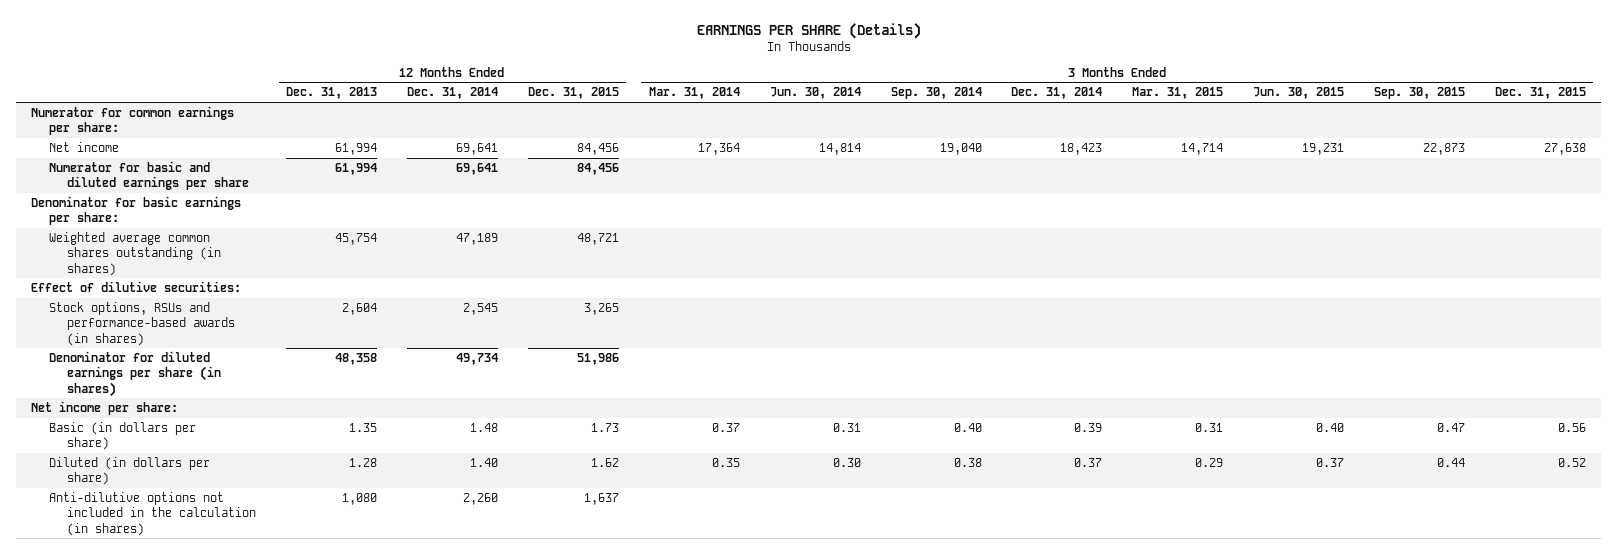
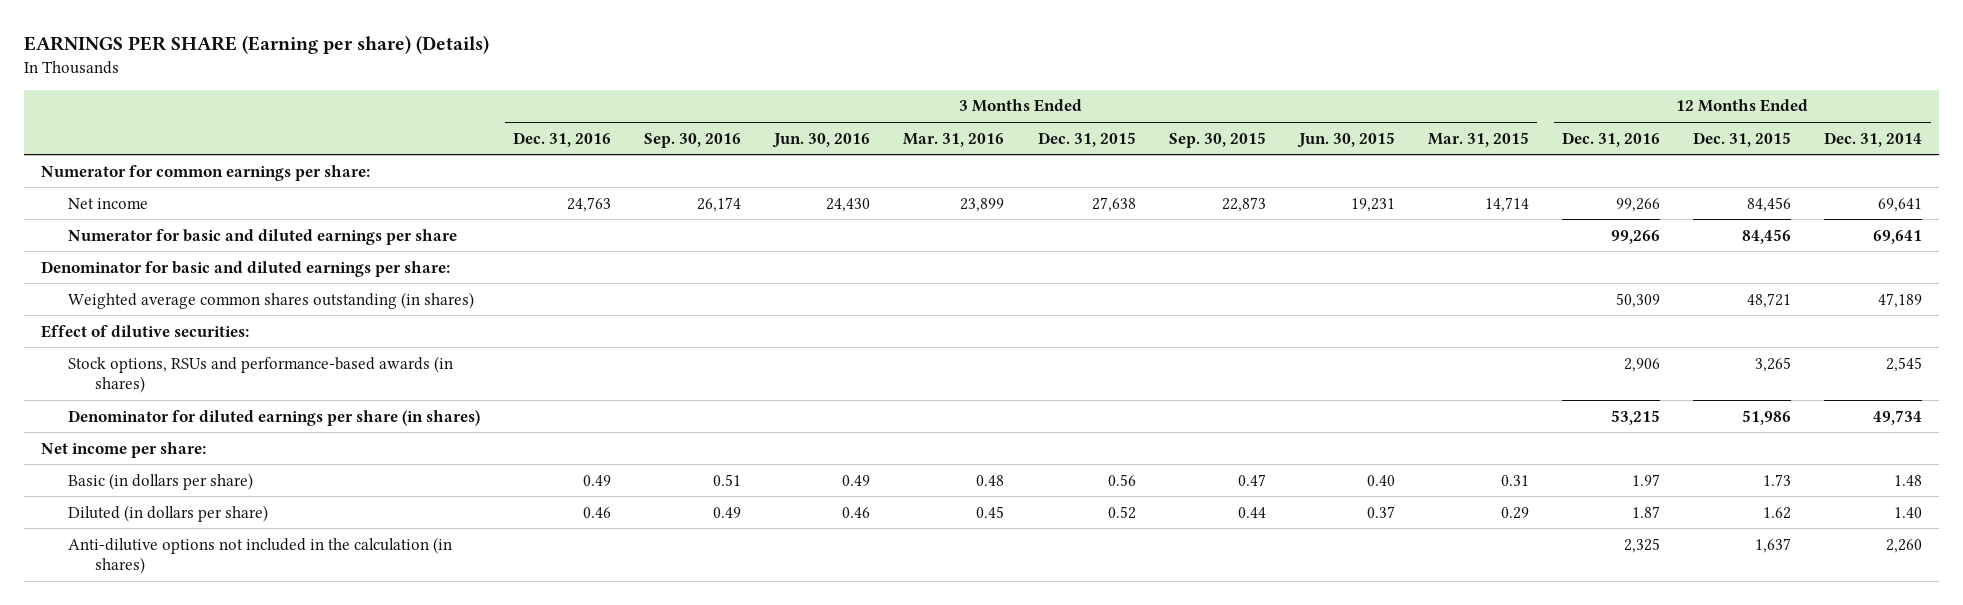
[696,22,921,39] EARNINGS PER SHARE (Details) -> [24,35,490,55] EARNINGS PER SHARE (Earning per share) (Details)
[286,87,378,100] Dec. 31, 2013 -> none
[648,87,740,100] Mar. 31, 2014 -> none
[769,87,861,100] Jun. 30, 2014 -> none
[890,87,982,100] Sep. 30, 2014 -> none
[1011,87,1103,100] Dec. 31, 2014 -> none
none -> [512,131,611,147] Dec. 31, 2016
none -> [644,132,742,148] Sep. 30, 2016
none -> [772,132,871,148] Jun. 30, 2016
none -> [903,132,1005,147] Mar. 31, 2016
none -> [1562,131,1661,147] Dec. 31, 2016
[31,196,242,226] Denominator for basic earnings per share: -> [41,260,451,277] Denominator for basic and diluted earnings per share:

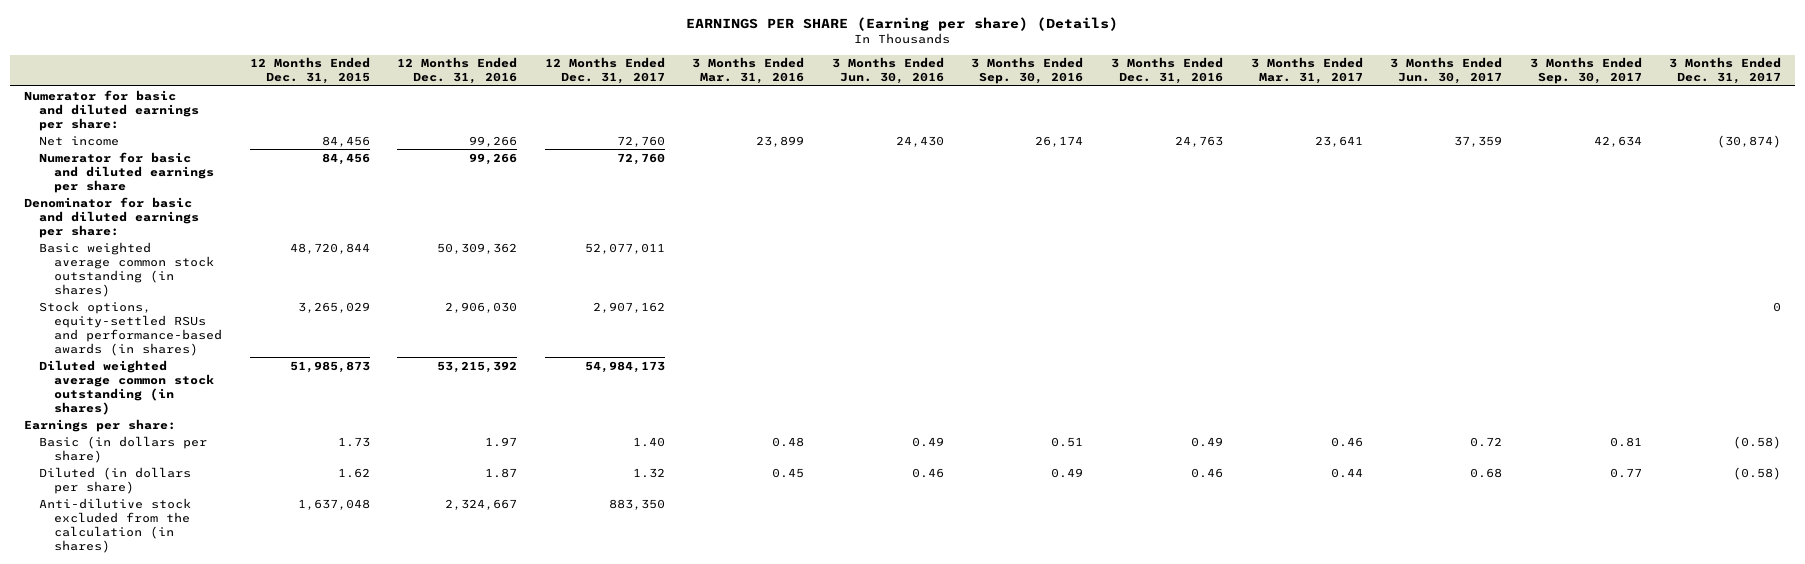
[1037,131,1136,147] Dec. 31, 2015 -> none
[1168,131,1266,148] Sep. 30, 2015 -> none
[1296,131,1395,148] Jun. 30, 2015 -> none
[1427,131,1529,147] Mar. 31, 2015 -> none
[1824,131,1923,147] Dec. 31, 2014 -> none
none -> [544,57,665,85] 12 Months Ended Dec. 31, 2017
none -> [1250,57,1363,85] 3 Months Ended Mar. 31, 2017
none -> [1390,57,1503,85] 3 Months Ended Jun. 30, 2017
none -> [1529,57,1642,85] 3 Months Ended Sep. 30, 2017
none -> [1669,57,1782,85] 3 Months Ended Dec. 31, 2017
[41,164,371,181] Numerator for common earnings per share: -> [23,89,199,131] Numerator for basic and diluted earnings per share:
[41,324,250,338] Effect of dilutive securities: -> none
[67,291,474,309] Weighted average common shares outstanding (in shares) -> [38,241,215,297] Basic weighted average common stock outstanding (in shares)
[1616,292,1661,308] 50,309 -> [437,242,518,254] 50,309,362
[1747,292,1792,308] 48,721 -> [289,242,370,254] 48,720,844
[67,355,453,394] Stock options, RSUs and performance-based awards (in shares) -> [38,300,223,356] Stock options, equity-settled RSUs and performance-based awards (in shares)
[1624,357,1661,372] 2,906 -> [445,301,518,313] 2,906,030
[1755,356,1792,372] 3,265 -> [297,301,370,313] 3,265,029
[67,409,480,426] Denominator for diluted earnings per share (in shares) -> [38,359,215,415] Diluted weighted average common stock outstanding (in shares)
[1611,409,1661,425] 53,215 -> [437,360,518,373] 53,215,392
[1742,409,1792,425] 51,986 -> [289,360,370,373] 51,985,873
[41,441,207,458] Net income per share: -> [23,418,176,432] Earnings per share:
[67,536,452,575] Anti-dilutive options not included in the calculation (in shares) -> [38,497,191,553] Anti-dilutive stock excluded from the calculation (in shares)
[1624,537,1661,553] 2,325 -> [445,498,518,510] 2,324,667
[1755,537,1792,553] 1,637 -> [297,498,370,510] 1,637,048

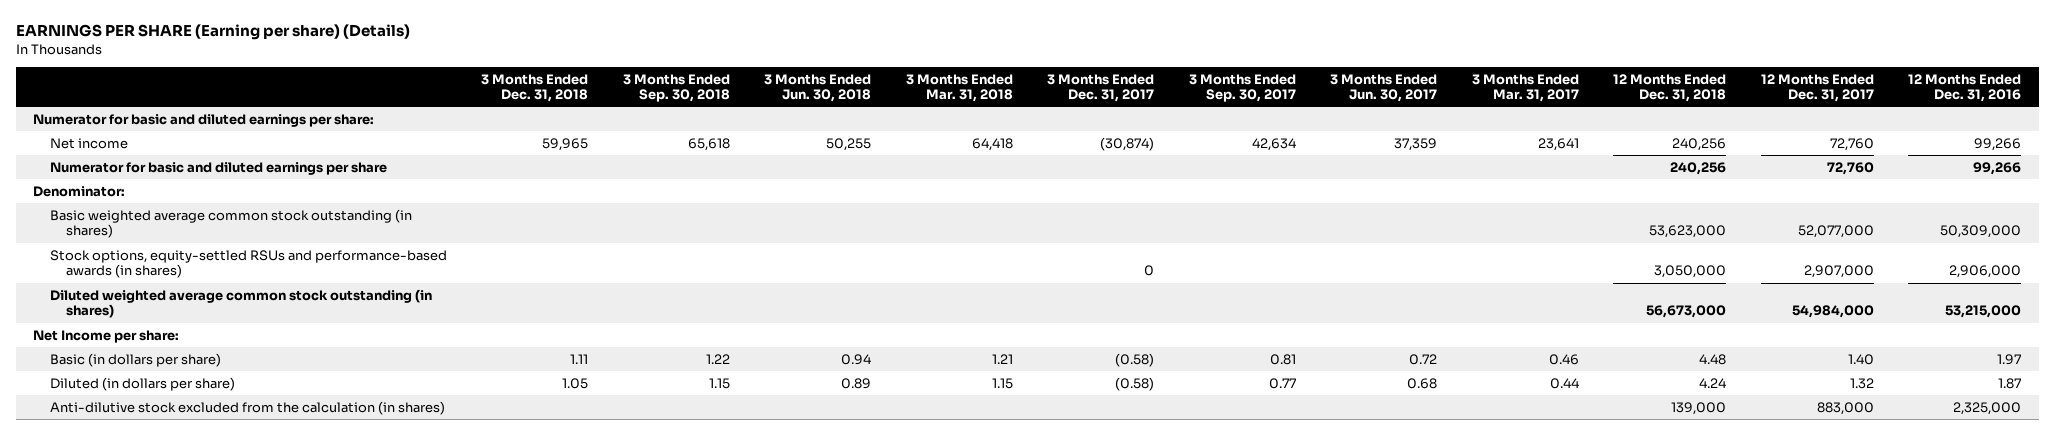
[249,57,370,85] 12 Months Ended Dec. 31, 2015 -> none
[692,57,805,85] 3 Months Ended Mar. 31, 2016 -> none
[831,57,944,85] 3 Months Ended Jun. 30, 2016 -> none
[971,57,1084,85] 3 Months Ended Sep. 30, 2016 -> none
[1111,57,1224,85] 3 Months Ended Dec. 31, 2016 -> none
none -> [481,73,589,103] 3 Months Ended Dec. 31, 2018
none -> [622,73,730,103] 3 Months Ended Sep. 30, 2018
none -> [764,73,872,103] 3 Months Ended Jun. 30, 2018
none -> [905,73,1013,103] 3 Months Ended Mar. 31, 2018
none -> [1613,73,1727,103] 12 Months Ended Dec. 31, 2018
[23,196,199,238] Denominator for basic and diluted earnings per share: -> [32,185,125,197] Denominator:
[437,242,518,254] 50,309,362 -> [1940,225,2022,239] 50,309,000
[584,242,665,254] 52,077,011 -> [1797,225,1874,239] 52,077,000
[445,301,518,313] 2,906,030 -> [1949,265,2022,279] 2,906,000
[592,301,665,313] 2,907,162 -> [1803,265,1874,279] 2,907,000
[437,360,518,373] 53,215,392 -> [1945,305,2022,319] 53,215,000
[584,360,665,373] 54,984,173 -> [1791,305,1874,319] 54,984,000
[23,418,176,432] Earnings per share: -> [32,329,179,343] Net Income per share:
[445,498,518,510] 2,324,667 -> [1953,401,2022,415] 2,325,000
[608,498,665,510] 883,350 -> [1816,401,1874,415] 883,000

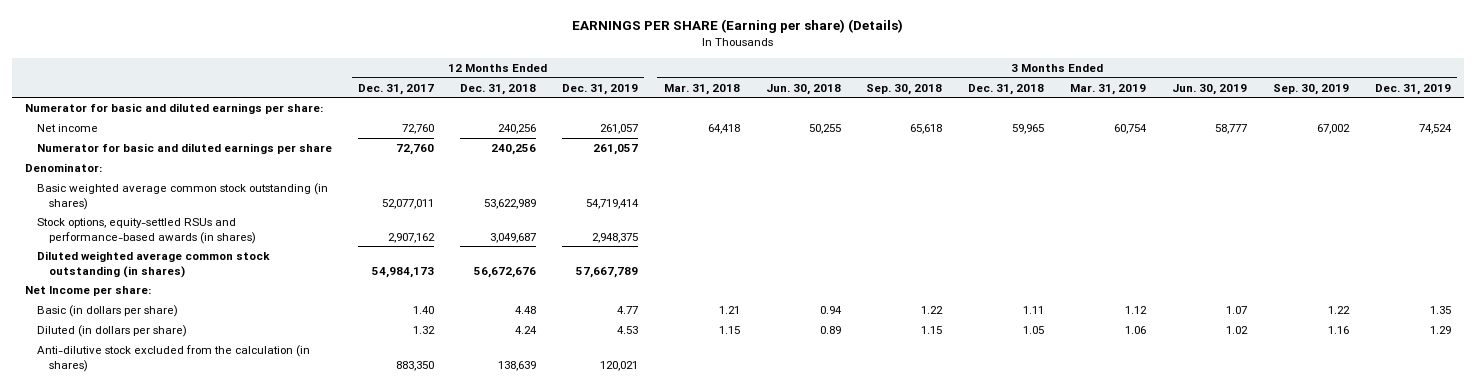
[1047,73,1155,103] 3 Months Ended Dec. 31, 2017 -> none
[1188,73,1296,103] 3 Months Ended Sep. 30, 2017 -> none
[1330,73,1438,103] 3 Months Ended Jun. 30, 2017 -> none
[1471,73,1579,103] 3 Months Ended Mar. 31, 2017 -> none
[1908,73,2022,103] 12 Months Ended Dec. 31, 2016 -> none
none -> [561,83,638,95] Dec. 31, 2019
none -> [1070,83,1147,95] Mar. 31, 2019
none -> [1172,83,1248,95] Jun. 30, 2019
none -> [1272,83,1349,95] Sep. 30, 2019
none -> [1374,83,1451,95] Dec. 31, 2019
[1649,225,1727,239] 53,623,000 -> [484,198,537,209] 53,622,989
[1797,225,1874,239] 52,077,000 -> [382,198,435,209] 52,077,011
[1654,265,1727,279] 3,050,000 -> [490,232,537,243] 3,049,687
[1803,265,1874,279] 2,907,000 -> [388,232,436,243] 2,907,162
[1646,305,1727,319] 56,673,000 -> [474,266,537,278] 56,672,676
[1791,305,1874,319] 54,984,000 -> [372,266,435,278] 54,984,173
[1671,401,1727,415] 139,000 -> [498,360,537,371] 138,639
[1816,401,1874,415] 883,000 -> [396,360,435,371] 883,350

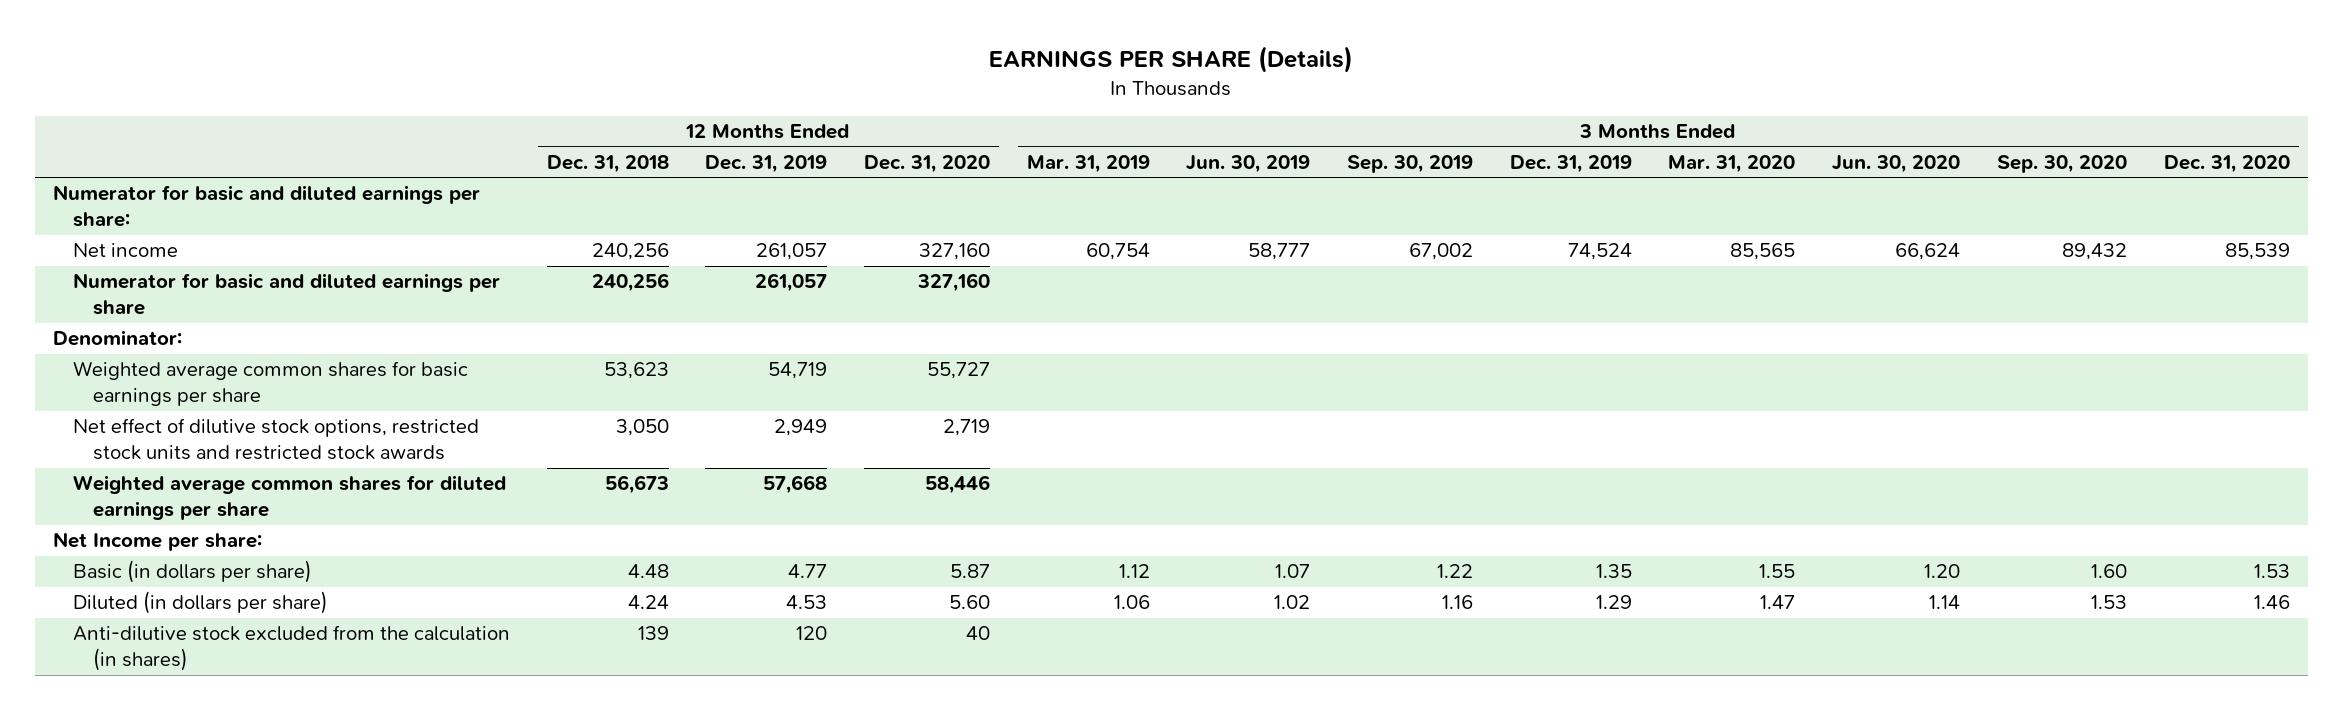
[571,19,903,34] EARNINGS PER SHARE (Earning per share) (Details) -> [989,45,1354,73] EARNINGS PER SHARE (Details)
[358,83,435,95] Dec. 31, 2017 -> none
[663,83,740,95] Mar. 31, 2018 -> none
[765,83,841,95] Jun. 30, 2018 -> none
[866,83,943,95] Sep. 30, 2018 -> none
[968,83,1045,95] Dec. 31, 2018 -> none
none -> [864,154,991,173] Dec. 31, 2020
none -> [1668,154,1796,173] Mar. 31, 2020
none -> [1832,154,1961,173] Jun. 30, 2020
none -> [1996,154,2127,173] Sep. 30, 2020
none -> [2163,154,2290,173] Dec. 31, 2020
[37,183,329,210] Basic weighted average common stock outstanding (in shares) -> [73,361,469,407] Weighted average common shares for basic earnings per share
[484,198,537,209] 53,622,989 -> [603,362,669,380] 53,623
[585,198,639,209] 54,719,414 -> [768,362,828,380] 54,719
[37,218,257,244] Stock options, equity-settled RSUs and performance-based awards (in shares) -> [73,418,480,461] Net effect of dilutive stock options, restricted stock units and restricted stock awards
[490,232,537,243] 3,049,687 -> [615,419,669,437] 3,050
[591,232,638,243] 2,948,375 -> [774,419,828,437] 2,949
[37,251,271,278] Diluted weighted average common stock outstanding (in shares) -> [73,475,507,521] Weighted average common shares for diluted earnings per share
[474,266,537,278] 56,672,676 -> [604,475,669,495] 56,673
[575,266,638,278] 57,667,789 -> [763,475,828,495] 57,668
[498,360,537,371] 138,639 -> [637,626,669,641] 139
[599,360,638,371] 120,021 -> [796,626,828,641] 120

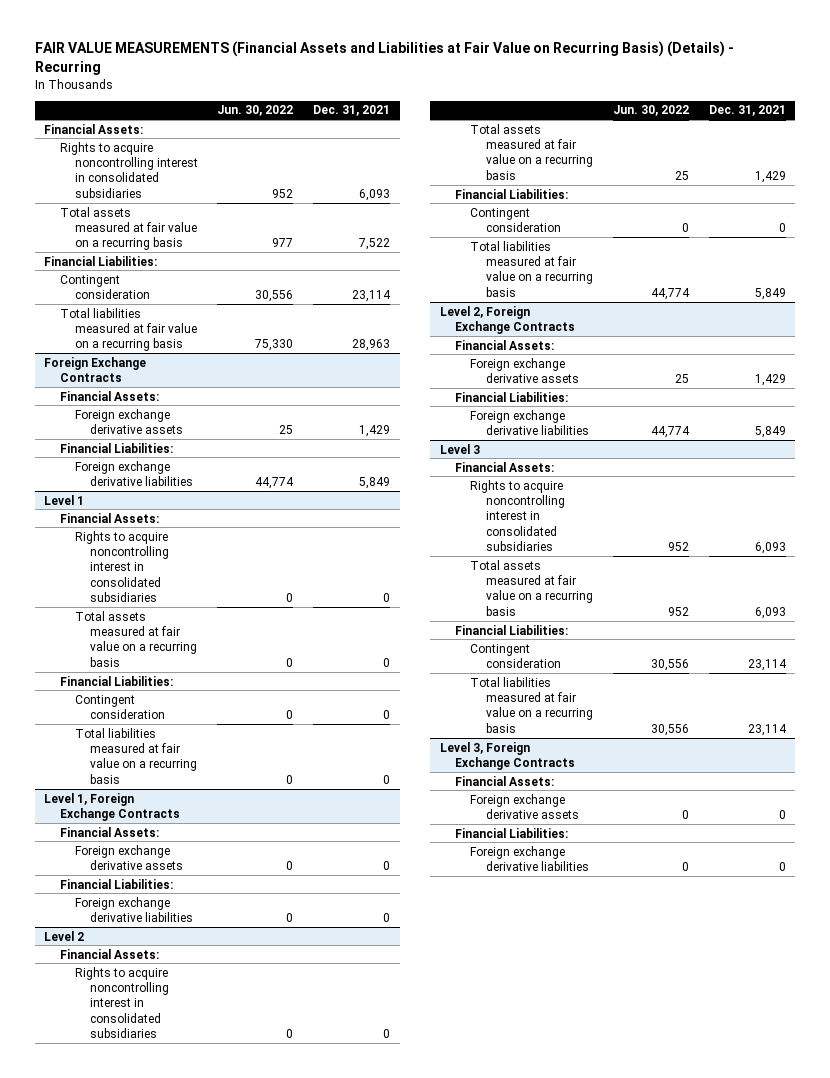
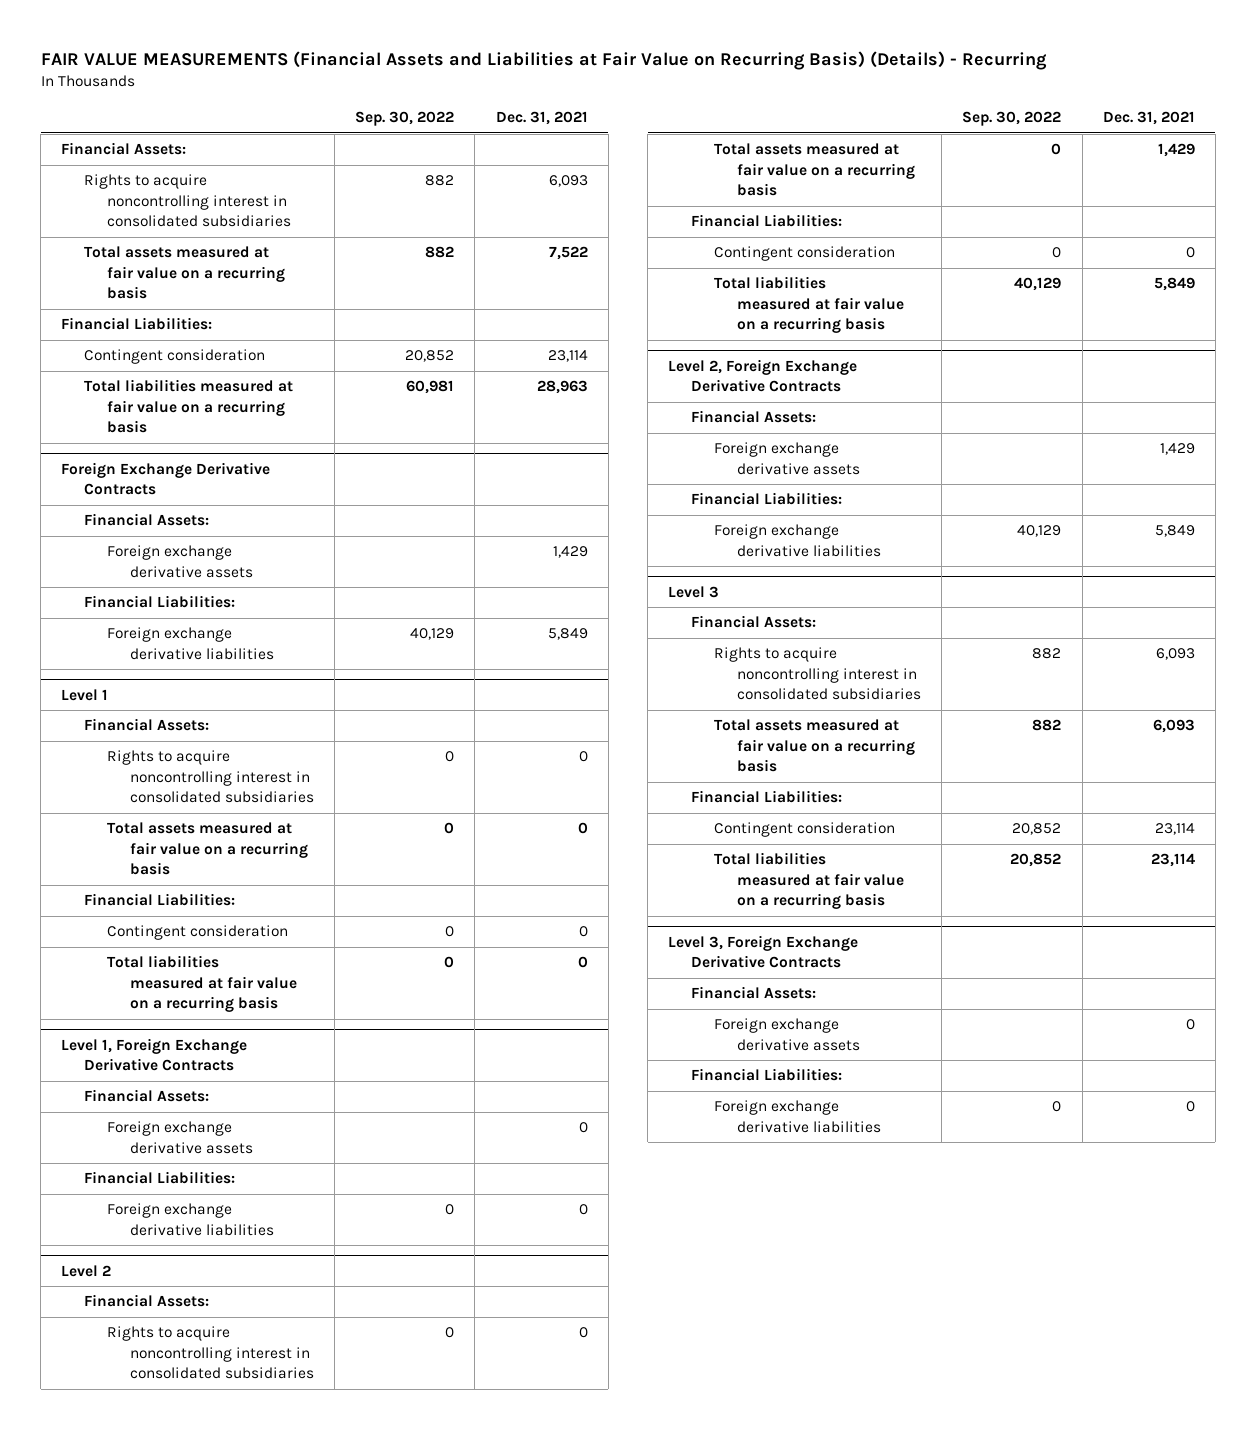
[217,105,294,117] Jun. 30, 2022 -> none
none -> [355,111,455,127] Sep. 30, 2022
[44,356,147,382] Foreign Exchange Contracts -> [61,461,271,496] Foreign Exchange Derivative Contracts
[44,792,180,821] Level 1, Foreign Exchange Contracts -> [61,1037,248,1072] Level 1, Foreign Exchange Derivative Contracts
[439,305,576,334] Level 2, Foreign Exchange Contracts -> [668,358,858,393] Level 2, Foreign Exchange Derivative Contracts
[439,741,576,770] Level 3, Foreign Exchange Contracts -> [668,934,859,969] Level 3, Foreign Exchange Derivative Contracts

